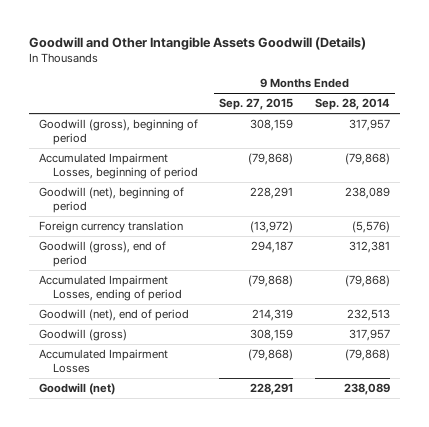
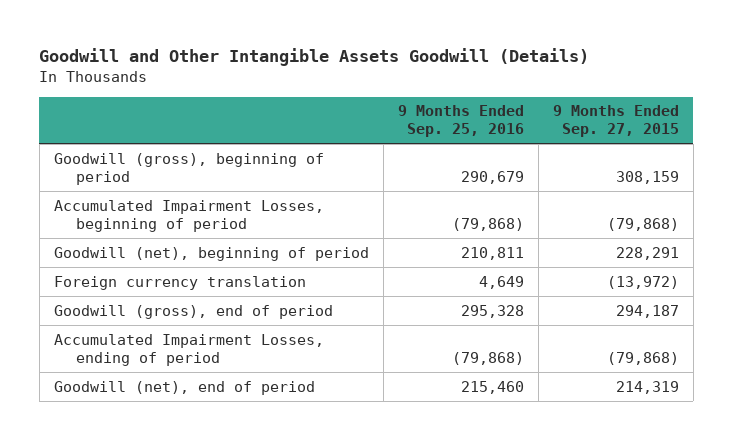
[314,98,390,111] Sep. 28, 2014 -> none
none -> [397,105,524,138] 9 Months Ended Sep. 25, 2016
[39,328,128,341] Goodwill (gross) -> none
[39,348,169,374] Accumulated Impairment Losses -> none
[39,382,116,395] Goodwill (net) -> none

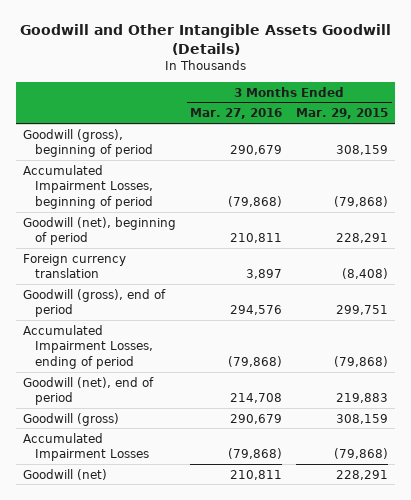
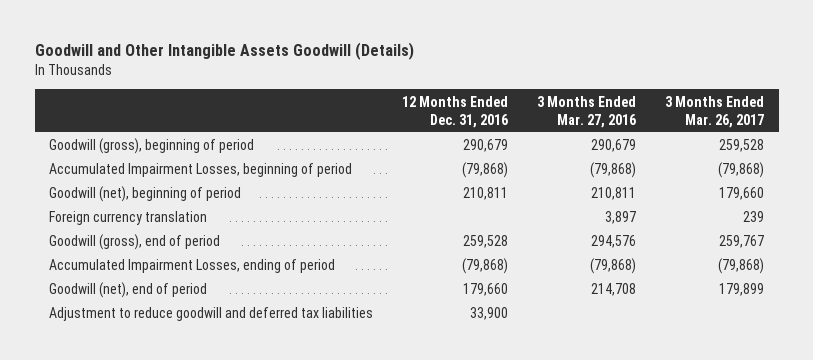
[296,108,389,120] Mar. 29, 2015 -> none
none -> [402,95,509,128] 12 Months Ended Dec. 31, 2016
none -> [665,95,765,128] 3 Months Ended Mar. 26, 2017
[23,412,120,426] Goodwill (gross) -> none
[23,432,149,462] Accumulated Impairment Losses -> none
[23,468,108,480] Goodwill (net) -> none
none -> [49,307,374,322] Adjustment to reduce goodwill and deferred tax liabilities

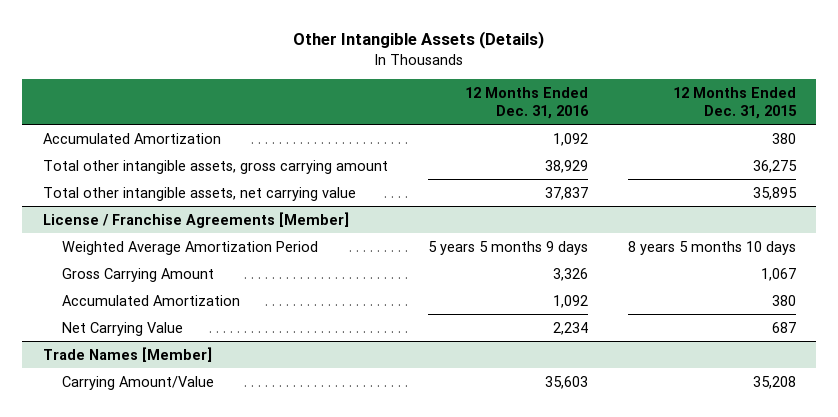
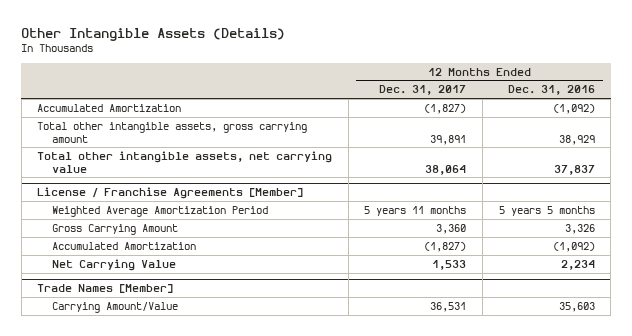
[672,86,797,119] 12 Months Ended Dec. 31, 2015 -> none
none -> [379,85,467,96] Dec. 31, 2017
[552,132,588,146] 1,092 -> [552,103,595,114] (1,092)
[427,240,588,255] 5 years 5 months 9 days -> [498,205,595,216] 5 years 5 months
[552,294,588,308] 1,092 -> [552,241,595,252] (1,092)

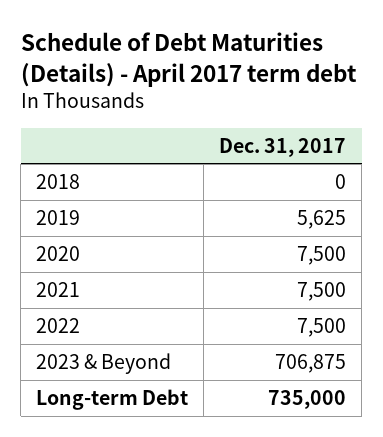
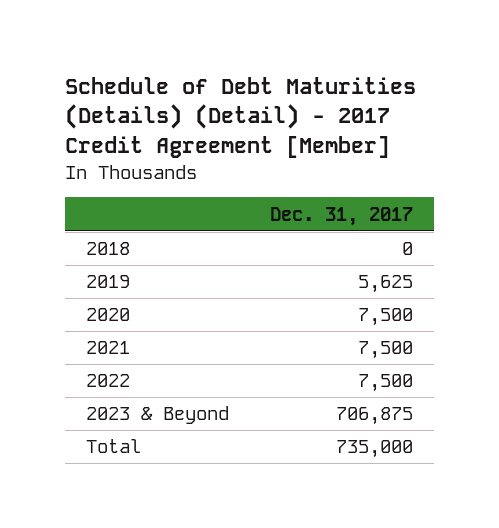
[20,32,357,87] Schedule of Debt Maturities (Details) - April 2017 term debt -> [64,77,416,158] Schedule of Debt Maturities (Details) (Detail) - 2017 Credit Agreement [Member]
[36,388,189,410] Long-term Debt -> [85,439,141,454] Total

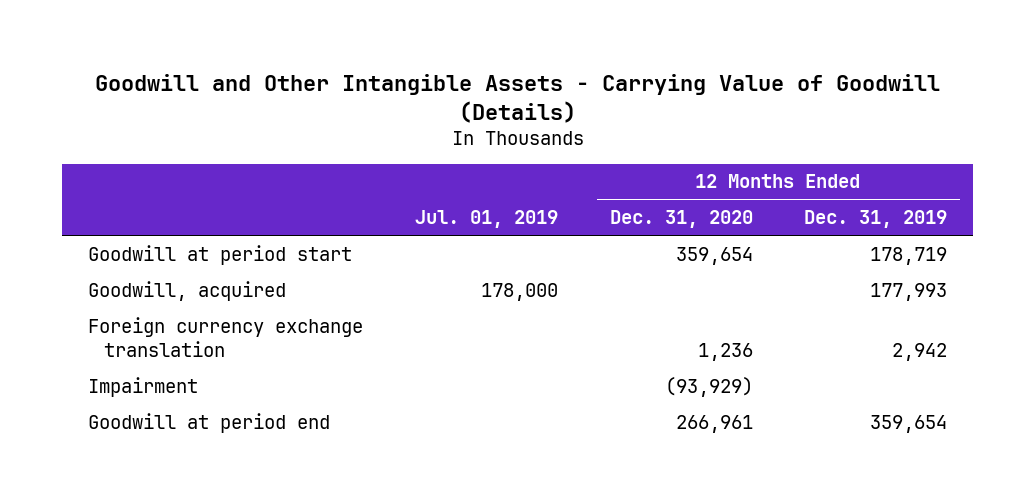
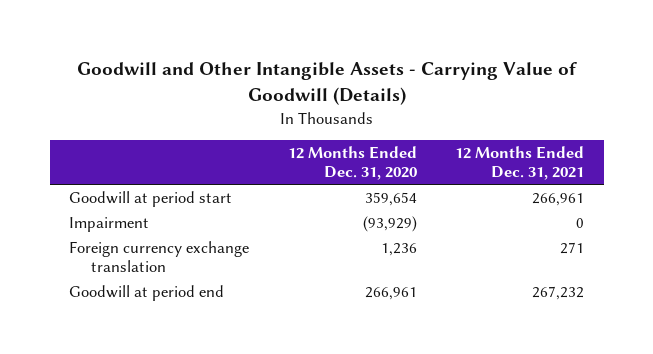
[414,210,558,229] Jul. 01, 2019 -> none
[804,210,948,229] Dec. 31, 2019 -> none
none -> [455,145,585,181] 12 Months Ended Dec. 31, 2021
[87,280,286,301] Goodwill, acquired -> none
[87,316,363,358] Foreign currency exchange translation -> [69,240,250,273] Foreign currency exchange translation

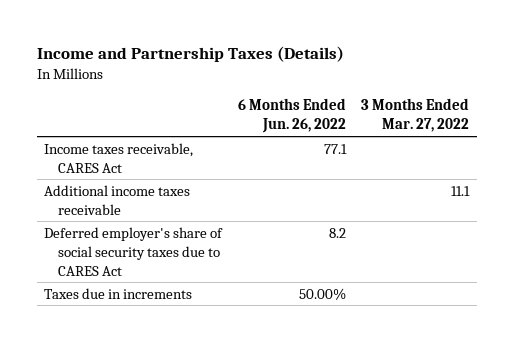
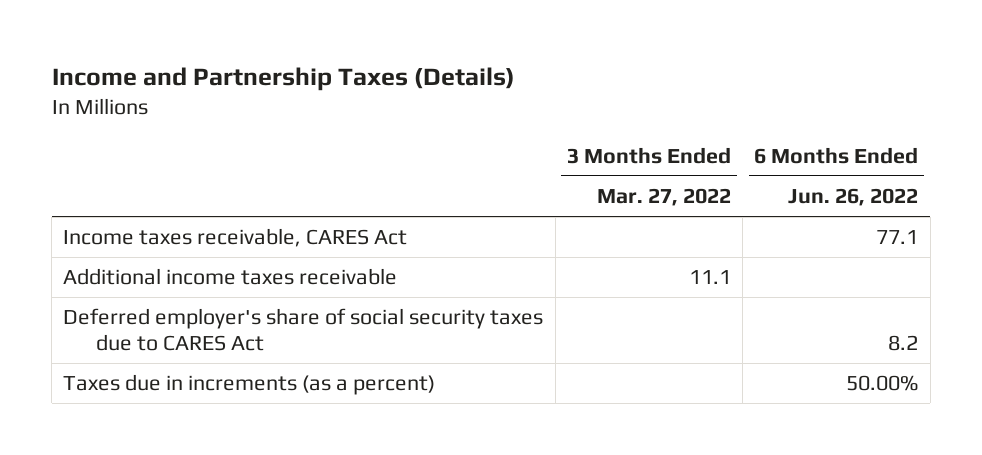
[44,287,193,299] Taxes due in increments -> [63,374,436,396] Taxes due in increments (as a percent)

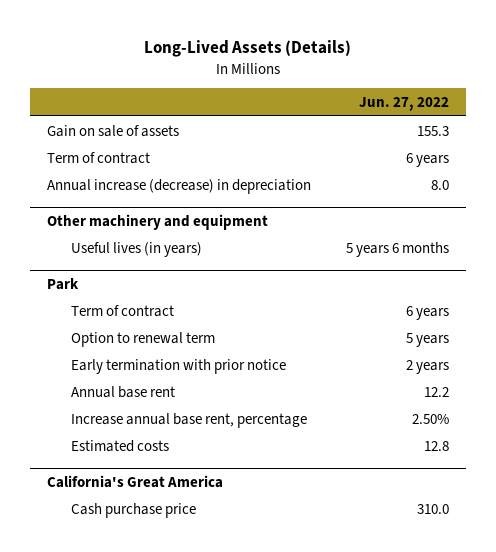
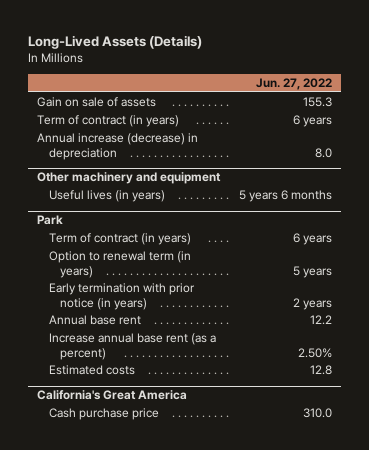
[47,151,151,164] Term of contract -> [37,115,180,128] Term of contract (in years)
[70,304,174,317] Term of contract -> [48,233,191,246] Term of contract (in years)
[70,331,215,347] Option to renewal term -> [48,251,191,278] Option to renewal term (in years)
[70,358,286,374] Early termination with prior notice -> [48,283,195,310] Early termination with prior notice (in years)
[70,412,307,428] Increase annual base rent, percentage -> [48,333,216,360] Increase annual base rent (as a percent)

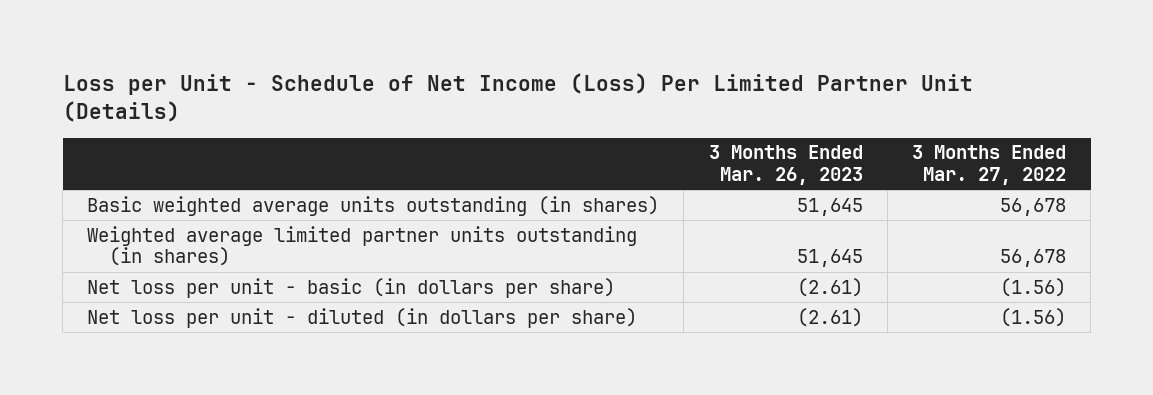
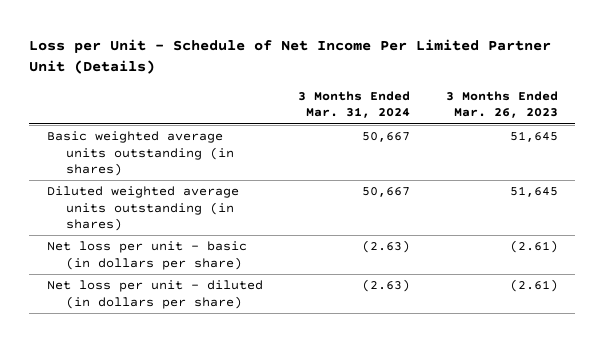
[62,72,973,123] Loss per Unit - Schedule of Net Income (Loss) Per Limited Partner Unit (Details) -> [28,38,551,75] Loss per Unit - Schedule of Net Income Per Limited Partner Unit (Details)
[911,145,1066,185] 3 Months Ended Mar. 27, 2022 -> none
none -> [298,91,411,119] 3 Months Ended Mar. 31, 2024
[87,225,638,267] Weighted average limited partner units outstanding (in shares) -> [46,186,239,231] Diluted weighted average units outstanding (in shares)

